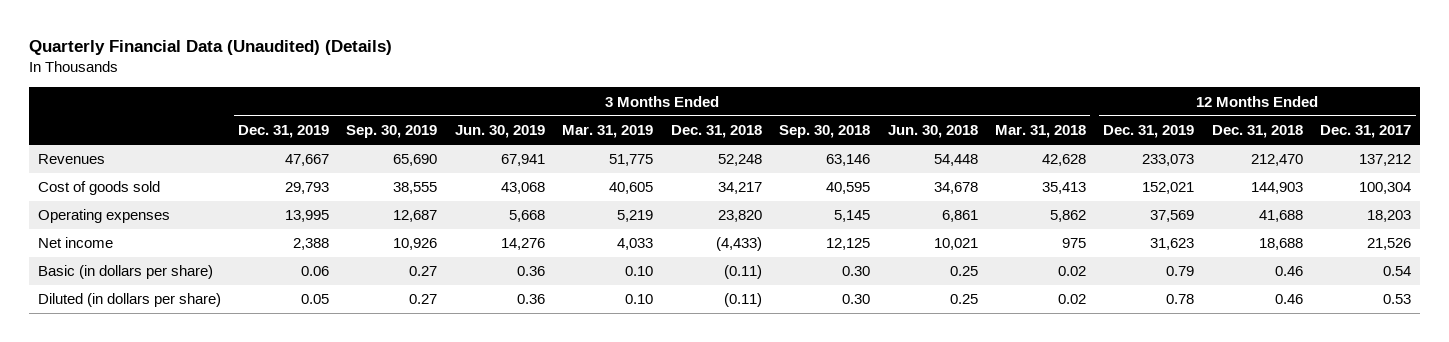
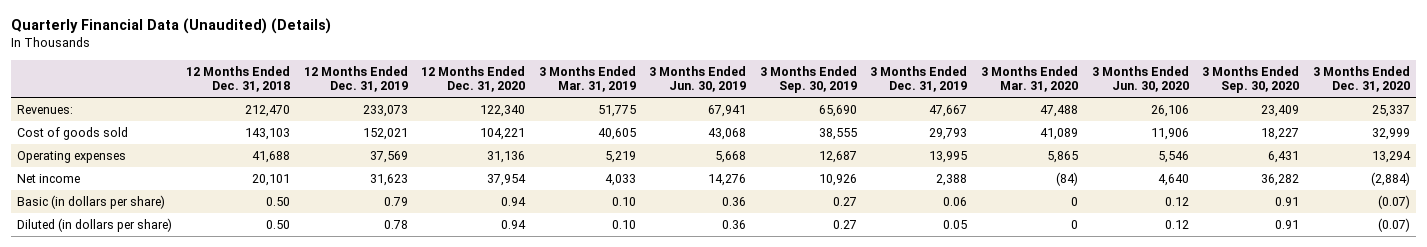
[670,125,762,139] Dec. 31, 2018 -> none
[779,125,871,139] Sep. 30, 2018 -> none
[887,125,978,139] Jun. 30, 2018 -> none
[994,125,1086,139] Mar. 31, 2018 -> none
[1320,125,1412,139] Dec. 31, 2017 -> none
none -> [421,65,526,93] 12 Months Ended Dec. 31, 2020
none -> [980,65,1078,93] 3 Months Ended Mar. 31, 2020
none -> [1091,65,1189,93] 3 Months Ended Jun. 30, 2020
none -> [1202,65,1300,94] 3 Months Ended Sep. 30, 2020
none -> [1312,65,1410,93] 3 Months Ended Dec. 31, 2020
[37,154,105,165] Revenues -> [17,104,74,114] Revenues:
[1250,182,1303,195] 144,903 -> [244,127,290,140] 143,103
[1258,238,1303,251] 18,688 -> [251,173,290,186] 20,101
[1274,266,1303,277] 0.46 -> [265,196,290,206] 0.50
[1274,294,1303,305] 0.46 -> [265,219,290,229] 0.50

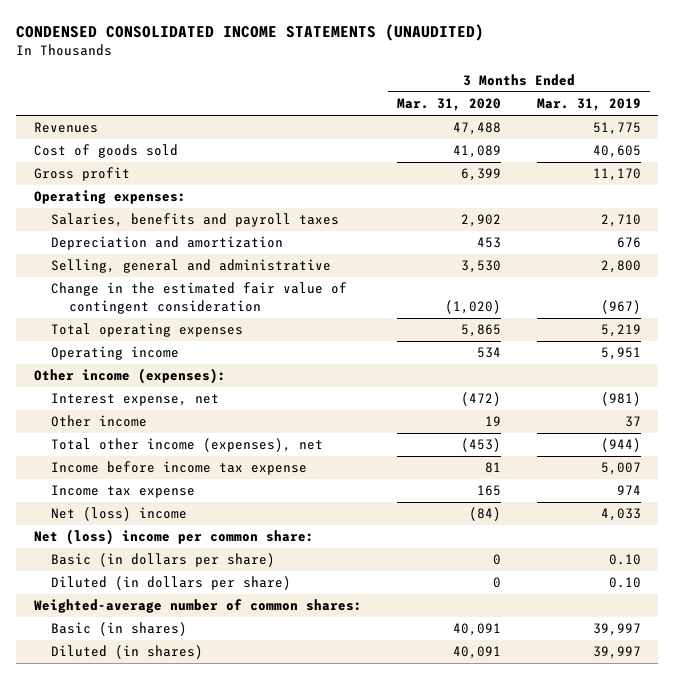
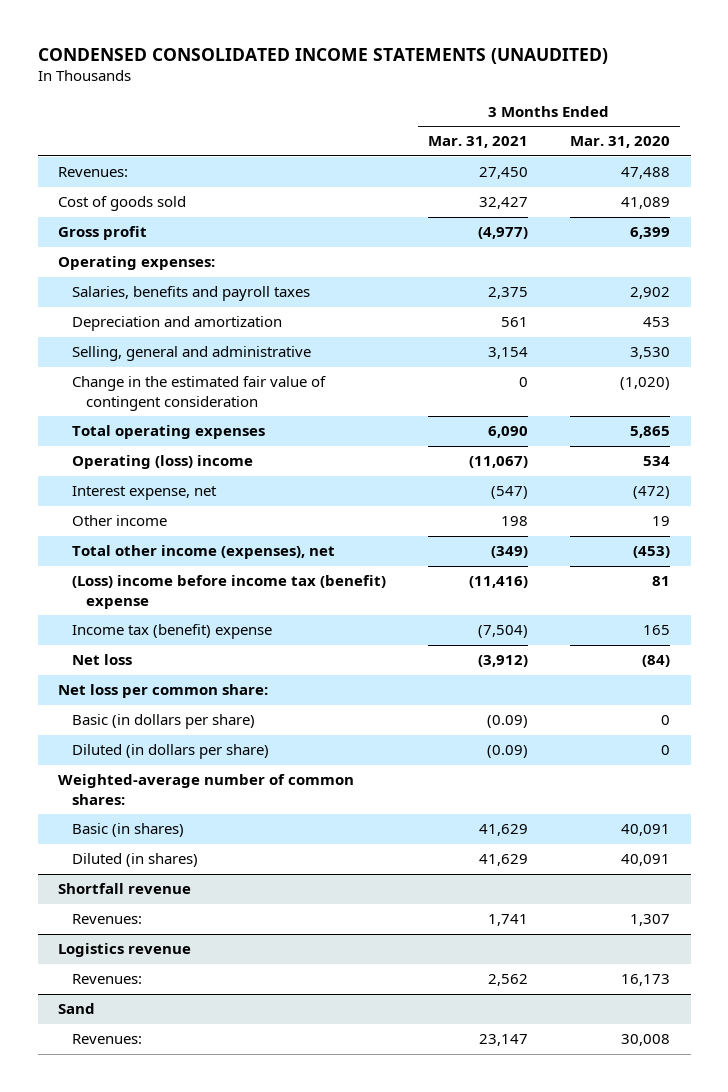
[536,98,641,112] Mar. 31, 2019 -> none
none -> [427,136,528,149] Mar. 31, 2021
[33,122,98,134] Revenues -> [58,167,129,178] Revenues:
[33,368,226,385] Other income (expenses): -> none
[51,346,180,361] Operating income -> [72,455,254,470] Operating (loss) income
[51,461,308,476] Income before income tax expense -> [72,575,387,609] (Loss) income before income tax (benefit) expense
[51,485,196,499] Income tax expense -> [72,624,273,640] Income tax (benefit) expense
[51,507,188,522] Net (loss) income -> [72,654,133,666] Net loss
[33,529,314,546] Net (loss) income per common share: -> [58,684,269,699] Net loss per common share:
none -> [58,883,192,895] Shortfall revenue
none -> [72,914,143,925] Revenues:
none -> [58,943,192,958] Logistics revenue
none -> [72,974,143,985] Revenues:
none -> [58,1003,96,1015] Sand
none -> [72,1034,143,1045] Revenues:

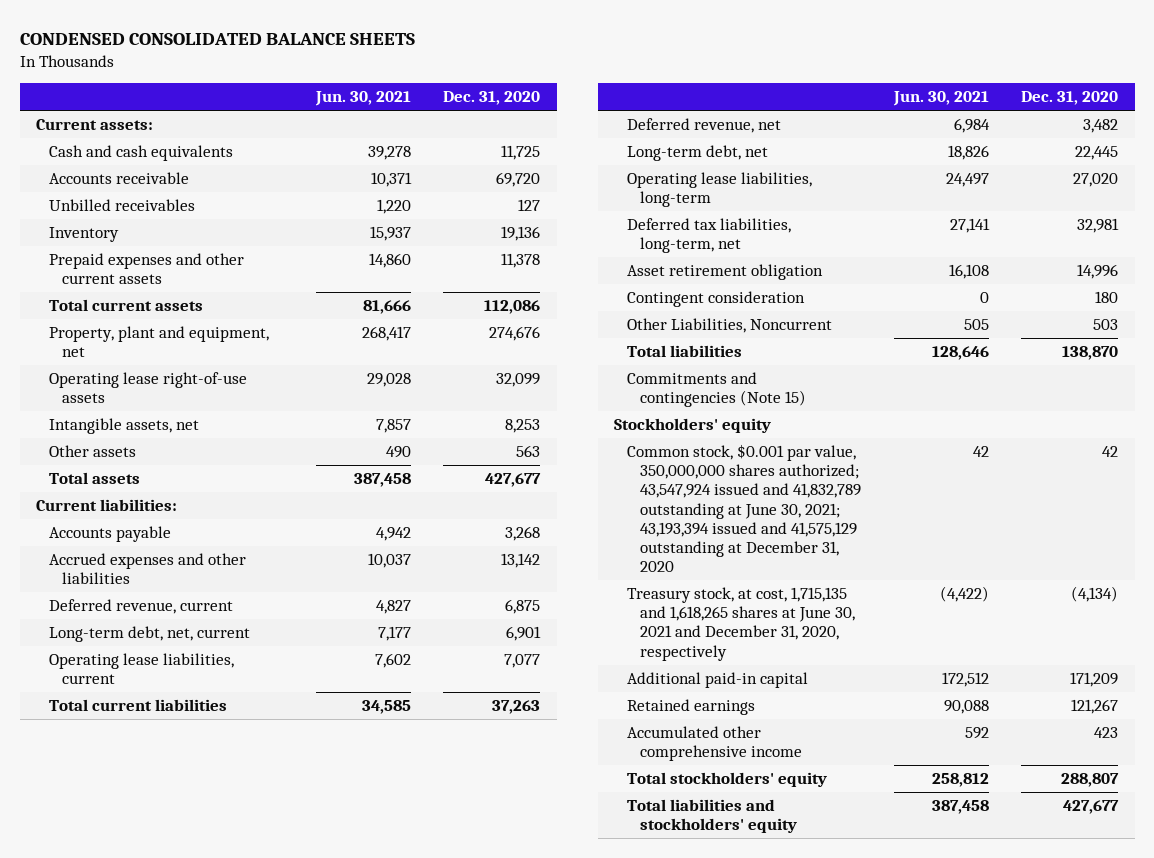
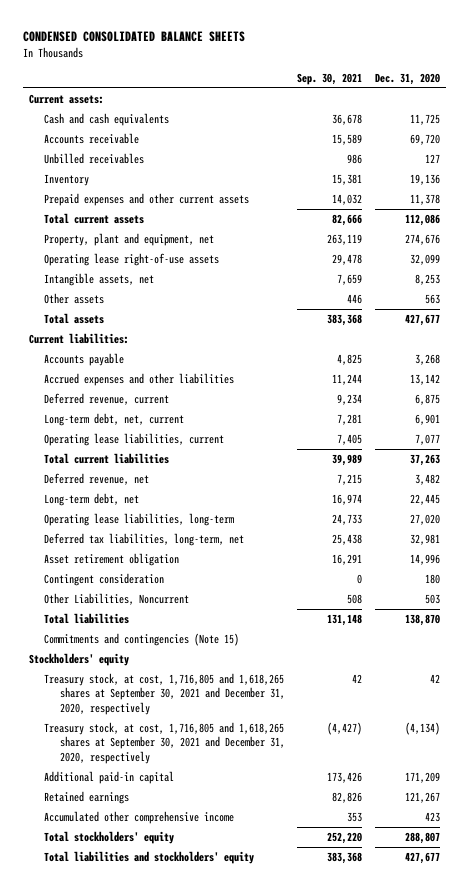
[314,91,411,107] Jun. 30, 2021 -> none
none -> [297,72,363,85] Sep. 30, 2021
[626,443,861,573] Common stock, $0.001 par value, 350,000,000 shares authorized; 43,547,924 issued and 41,832,789 outstanding at June 30, 2021; 43,193,394 issued and 41,575,129 outstanding at December 31, 2020 -> [44,672,285,715] Treasury stock, at cost, 1,716,805 and 1,618,265 shares at September 30, 2021 and December 31, 2020, respectively
[626,586,855,661] Treasury stock, at cost, 1,715,135 and 1,618,265 shares at June 30, 2021 and December 31, 2020, respectively -> [44,721,285,764] Treasury stock, at cost, 1,716,805 and 1,618,265 shares at September 30, 2021 and December 31, 2020, respectively

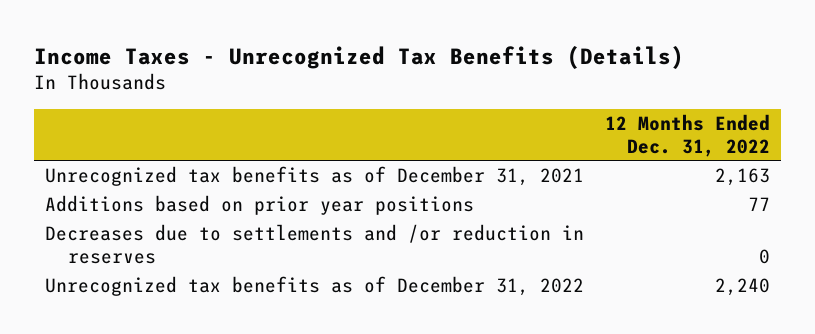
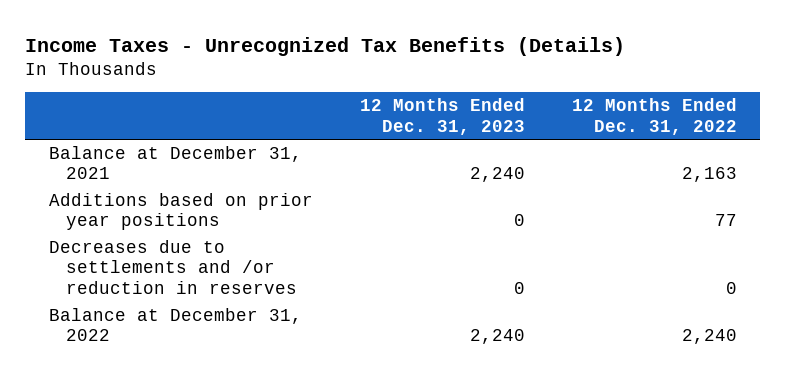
none -> [359,98,525,135] 12 Months Ended Dec. 31, 2023
[44,166,584,187] Unrecognized tax benefits as of December 31, 2021 -> [48,145,302,180] Balance at December 31, 2021
[44,276,584,297] Unrecognized tax benefits as of December 31, 2022 -> [48,307,302,342] Balance at December 31, 2022

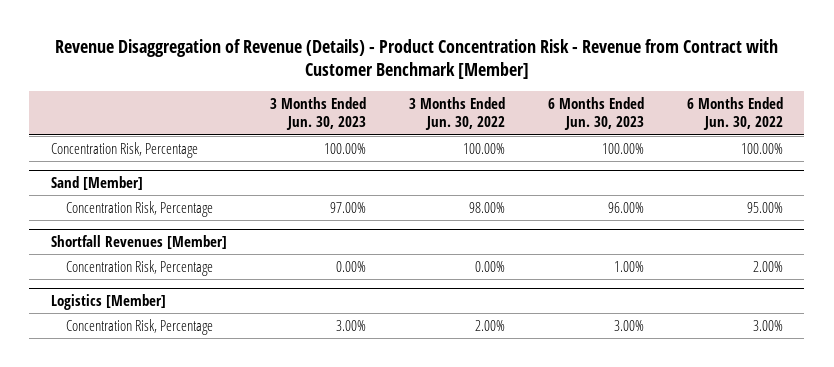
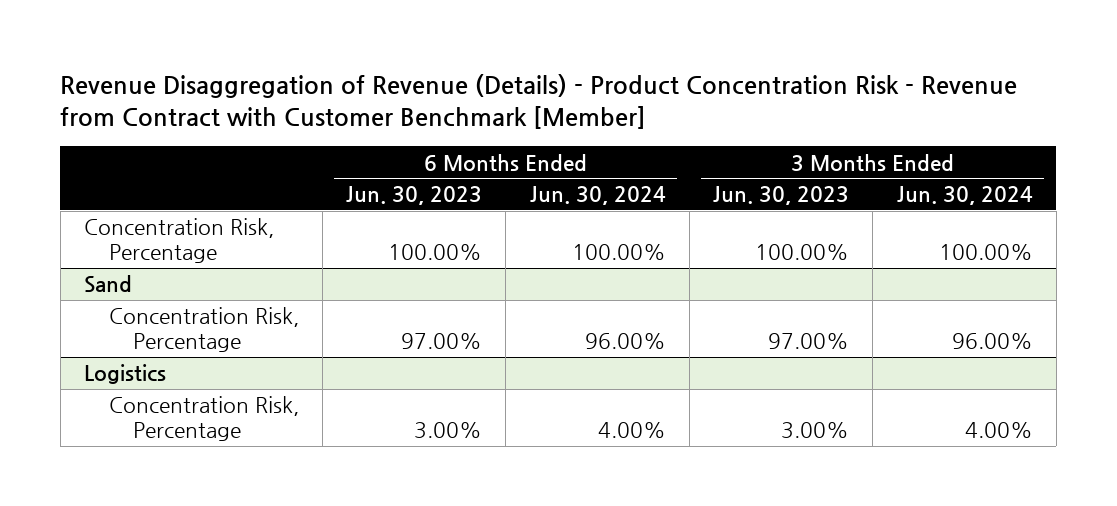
[408,97,505,131] 3 Months Ended Jun. 30, 2022 -> none
[686,97,783,131] 6 Months Ended Jun. 30, 2022 -> none
none -> [529,186,666,206] Jun. 30, 2024
none -> [896,186,1033,206] Jun. 30, 2024
[65,260,213,277] Concentration Risk, Percentage -> none
[50,294,166,311] Logistics [Member] -> none
[50,176,143,191] Sand [Member] -> [83,275,132,294] Sand
[607,202,644,214] 96.00% -> [401,333,483,350] 97.00%
[50,235,227,250] Shortfall Revenues [Member] -> [83,364,166,385] Logistics

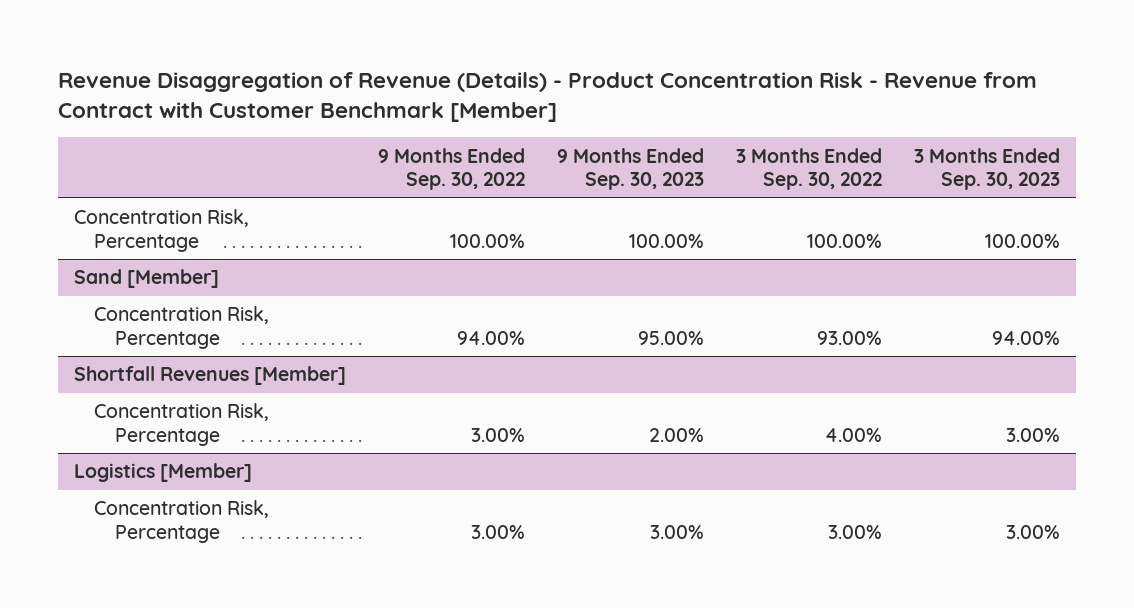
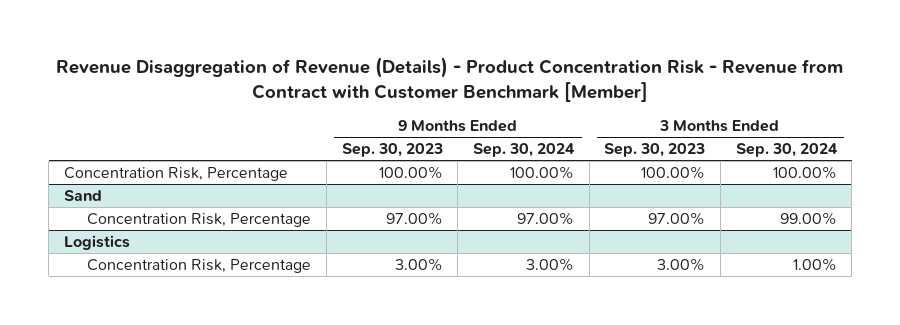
[377,147,525,191] 9 Months Ended Sep. 30, 2022 -> none
[735,147,882,191] 3 Months Ended Sep. 30, 2022 -> none
none -> [472,143,575,158] Sep. 30, 2024
none -> [735,143,838,158] Sep. 30, 2024
[94,403,270,446] Concentration Risk, Percentage -> none
[73,463,252,483] Logistics [Member] -> none
[73,269,219,289] Sand [Member] -> [63,190,102,202] Sand
[637,330,704,345] 95.00% -> [385,212,443,226] 97.00%
[991,330,1060,345] 94.00% -> [648,212,706,226] 97.00%
[73,366,346,386] Shortfall Revenues [Member] -> [63,235,130,251] Logistics

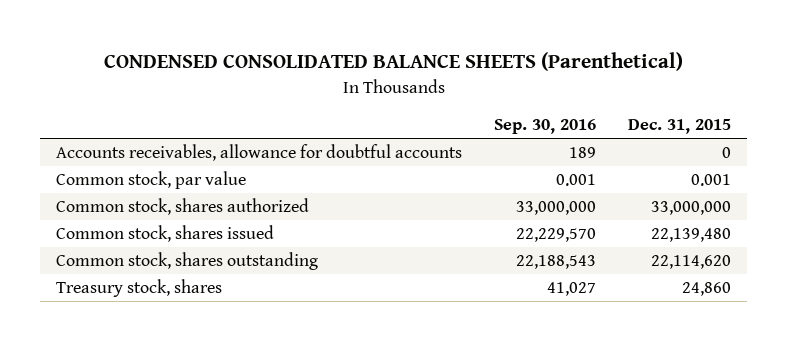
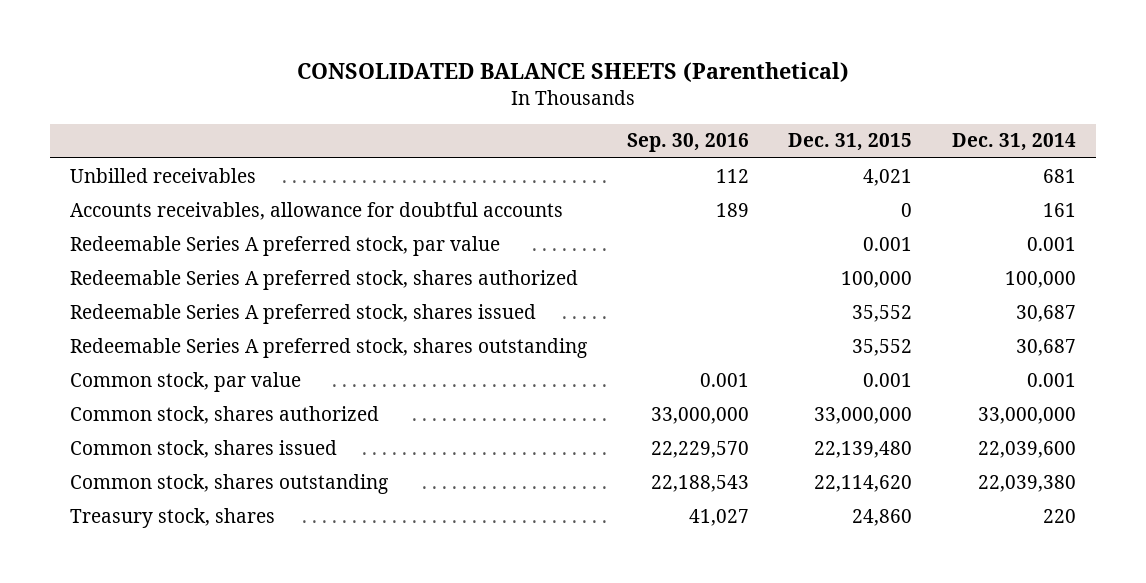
[103,52,683,72] CONDENSED CONSOLIDATED BALANCE SHEETS (Parenthetical) -> [296,62,849,83] CONSOLIDATED BALANCE SHEETS (Parenthetical)
none -> [952,133,1077,152] Dec. 31, 2014
none -> [69,167,256,183] Unbilled receivables
none -> [69,235,500,256] Redeemable Series A preferred stock, par value
none -> [69,269,578,290] Redeemable Series A preferred stock, shares authorized
none -> [69,303,536,324] Redeemable Series A preferred stock, shares issued
none -> [69,337,587,358] Redeemable Series A preferred stock, shares outstanding

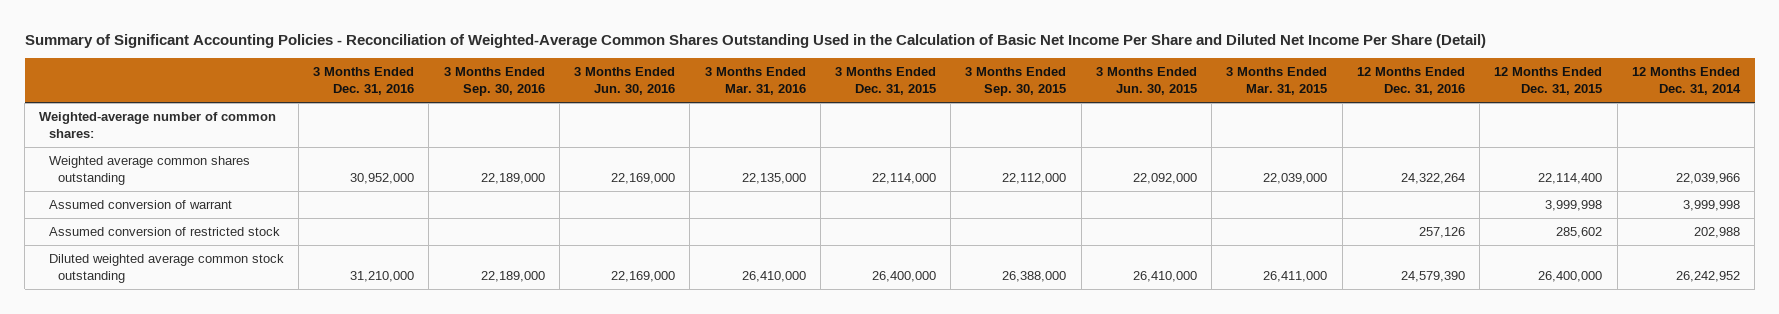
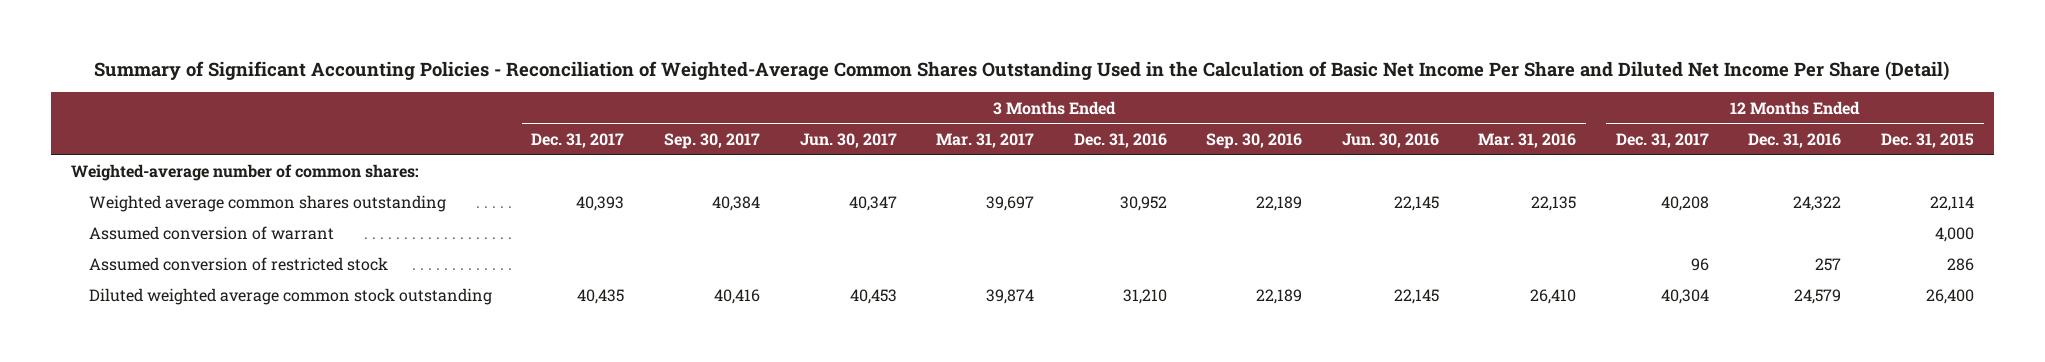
[835,67,937,96] 3 Months Ended Dec. 31, 2015 -> none
[965,67,1067,97] 3 Months Ended Sep. 30, 2015 -> none
[1095,67,1197,96] 3 Months Ended Jun. 30, 2015 -> none
[1226,67,1328,96] 3 Months Ended Mar. 31, 2015 -> none
[1631,67,1741,96] 12 Months Ended Dec. 31, 2014 -> none
none -> [531,132,625,148] Dec. 31, 2017
none -> [663,132,760,149] Sep. 30, 2017
none -> [799,132,897,148] Jun. 30, 2017
none -> [936,132,1035,148] Mar. 31, 2017
none -> [1615,132,1709,148] Dec. 31, 2017
[350,172,415,184] 30,952,000 -> [1119,196,1167,212] 30,952
[480,172,545,184] 22,189,000 -> [1256,196,1303,212] 22,189
[611,172,676,184] 22,169,000 -> [1393,196,1439,212] 22,145
[741,172,806,184] 22,135,000 -> [1531,196,1577,212] 22,135
[1400,172,1465,184] 24,322,264 -> [1793,196,1842,212] 24,322
[1538,172,1603,184] 22,114,400 -> [1929,196,1974,212] 22,114
[1545,200,1603,212] 3,999,998 -> [1934,227,1974,243] 4,000
[1418,227,1465,239] 257,126 -> [1815,258,1842,272] 257
[1556,227,1603,239] 285,602 -> [1946,258,1974,272] 286
[350,270,415,282] 31,210,000 -> [1122,289,1167,305] 31,210
[480,270,545,282] 22,189,000 -> [1256,289,1303,305] 22,189
[611,270,676,282] 22,169,000 -> [1393,289,1439,305] 22,145
[741,270,806,282] 26,410,000 -> [1530,289,1577,305] 26,410
[1400,270,1465,282] 24,579,390 -> [1794,289,1842,305] 24,579
[1538,270,1603,282] 26,400,000 -> [1925,289,1974,305] 26,400

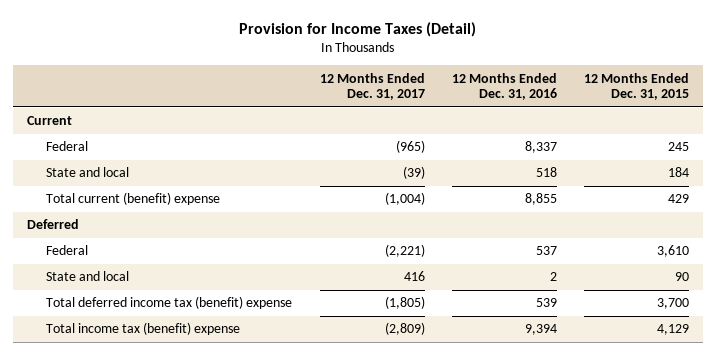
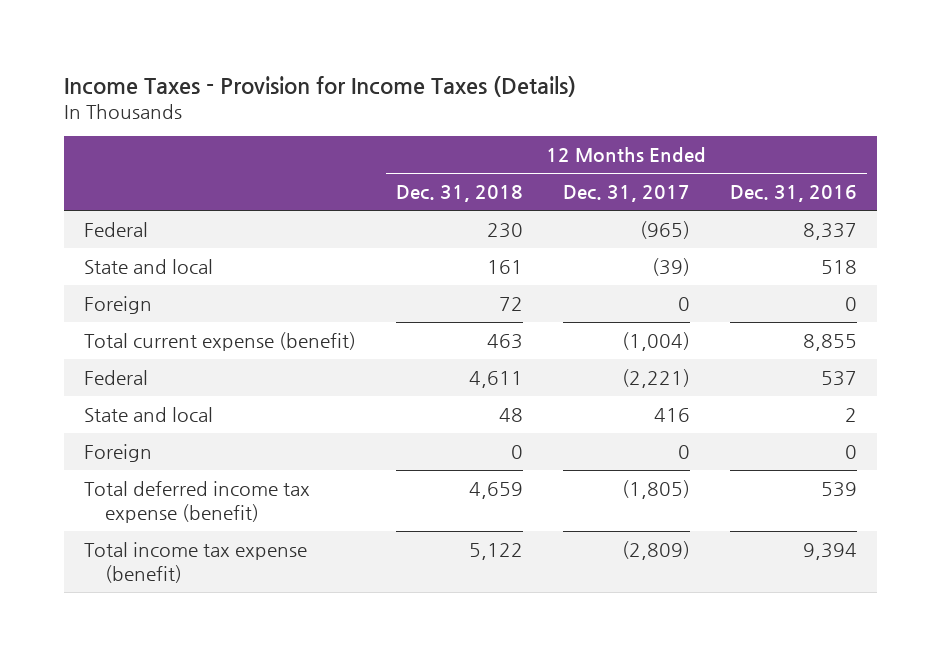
[238,21,476,37] Provision for Income Taxes (Detail) -> [63,75,576,97] Income Taxes - Provision for Income Taxes (Details)
[584,72,690,101] 12 Months Ended Dec. 31, 2015 -> none
none -> [395,185,523,203] Dec. 31, 2018
[26,116,72,126] Current -> none
[26,219,79,230] Deferred -> none
none -> [83,296,152,315] Foreign
[46,192,221,206] Total current (benefit) expense -> [83,332,356,352] Total current expense (benefit)
none -> [83,444,152,463] Foreign
[46,296,293,310] Total deferred income tax (benefit) expense -> [83,481,310,523] Total deferred income tax expense (benefit)
[46,322,241,336] Total income tax (benefit) expense -> [83,542,307,583] Total income tax expense (benefit)

